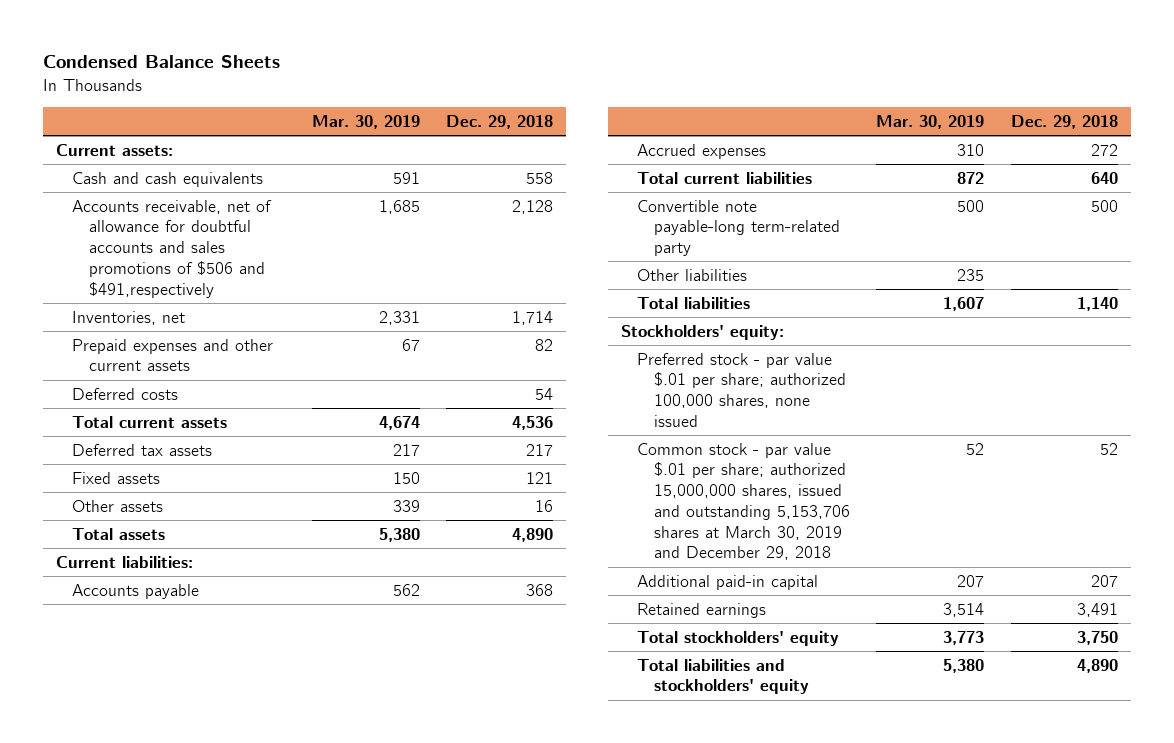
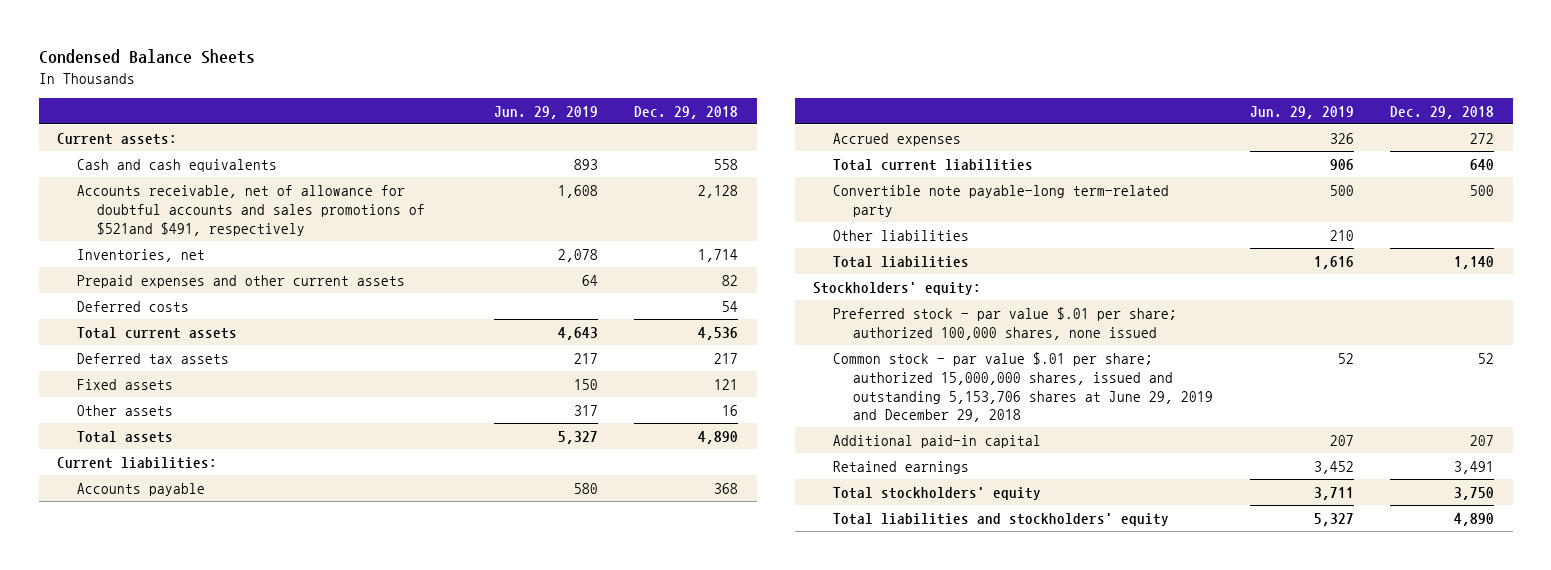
[311,115,420,130] Mar. 30, 2019 -> none
none -> [493,105,598,119] Jun. 29, 2019
[72,199,273,298] Accounts receivable, net of allowance for doubtful accounts and sales promotions of $506 and $491,respectively -> [77,184,426,236] Accounts receivable, net of allowance for doubtful accounts and sales promotions of $521and $491, respectively
[637,442,851,561] Common stock - par value $.01 per share; authorized 15,000,000 shares, issued and outstanding 5,153,706 shares at March 30, 2019 and December 29, 2018 -> [833,351,1214,423] Common stock - par value $.01 per share; authorized 15,000,000 shares, issued and outstanding 5,153,706 shares at June 29, 2019 and December 29, 2018

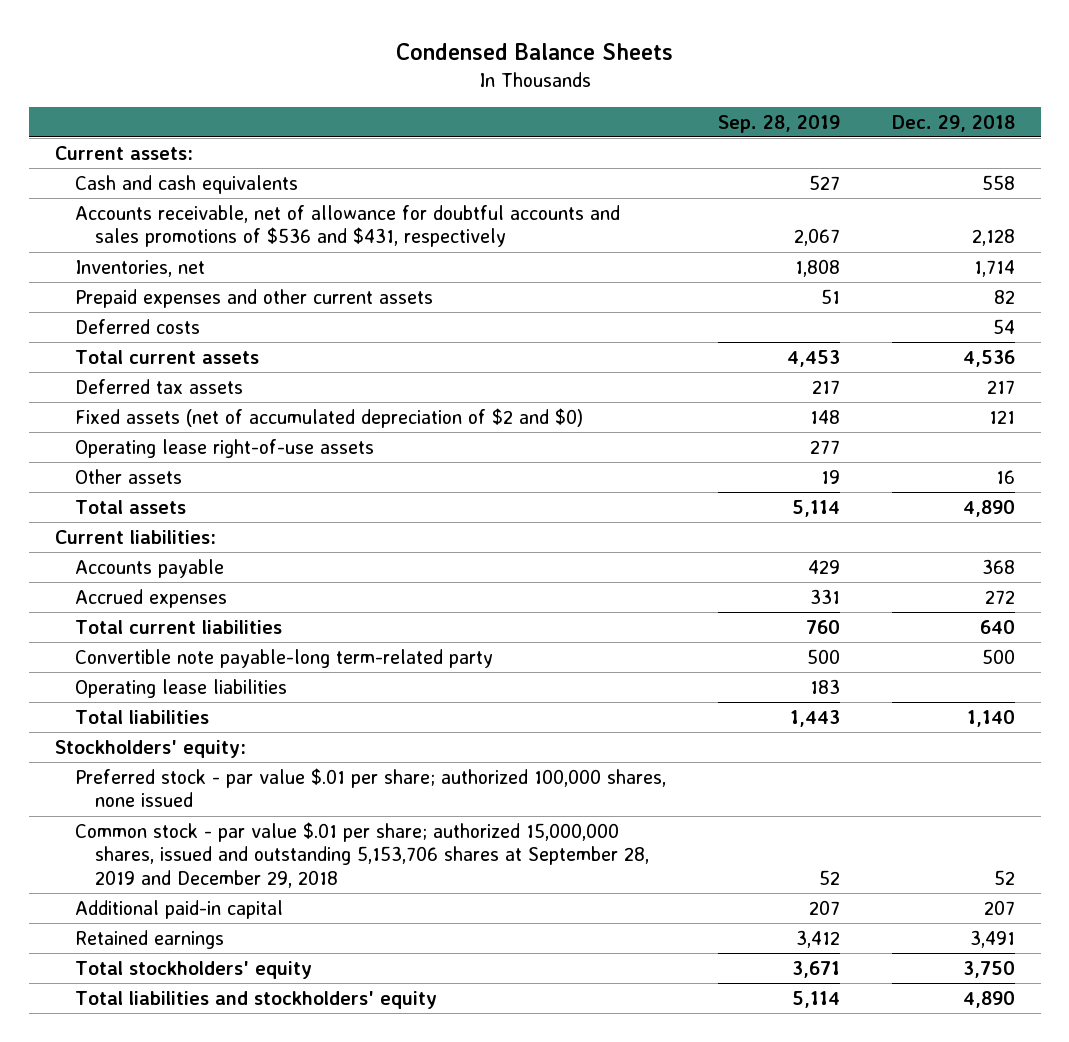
[493,105,598,119] Jun. 29, 2019 -> none
none -> [717,114,840,133] Sep. 28, 2019
[77,184,426,236] Accounts receivable, net of allowance for doubtful accounts and sales promotions of $521and $491, respectively -> [74,204,620,248] Accounts receivable, net of allowance for doubtful accounts and sales promotions of $536 and $431, respectively
[77,378,174,390] Fixed assets -> [74,407,583,428] Fixed assets (net of accumulated depreciation of $2 and $0)
none -> [74,438,374,458] Operating lease right-of-use assets
[833,229,970,241] Other liabilities -> none
none -> [74,678,287,698] Operating lease liabilities
[833,351,1214,423] Common stock - par value $.01 per share; authorized 15,000,000 shares, issued and outstanding 5,153,706 shares at June 29, 2019 and December 29, 2018 -> [74,821,649,889] Common stock - par value $.01 per share; authorized 15,000,000 shares, issued and outstanding 5,153,706 shares at September 28, 2019 and December 29, 2018

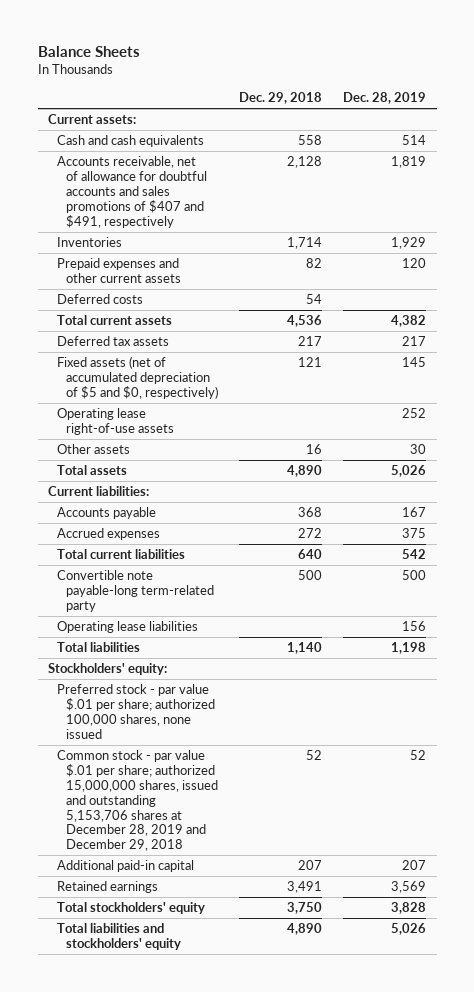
[395,42,673,60] Condensed Balance Sheets -> [37,46,140,58] Balance Sheets
[717,114,840,133] Sep. 28, 2019 -> none
none -> [343,92,427,105] Dec. 28, 2019
[74,204,620,248] Accounts receivable, net of allowance for doubtful accounts and sales promotions of $536 and $431, respectively -> [57,156,208,228] Accounts receivable, net of allowance for doubtful accounts and sales promotions of $407 and $491, respectively
[74,259,205,277] Inventories, net -> [57,237,123,248] Inventories
[74,407,583,428] Fixed assets (net of accumulated depreciation of $2 and $0) -> [57,356,219,399] Fixed assets (net of accumulated depreciation of $5 and $0, respectively)
[74,821,649,889] Common stock - par value $.01 per share; authorized 15,000,000 shares, issued and outstanding 5,153,706 shares at September 28, 2019 and December 29, 2018 -> [57,750,219,852] Common stock - par value $.01 per share; authorized 15,000,000 shares, issued and outstanding 5,153,706 shares at December 28, 2019 and December 29, 2018

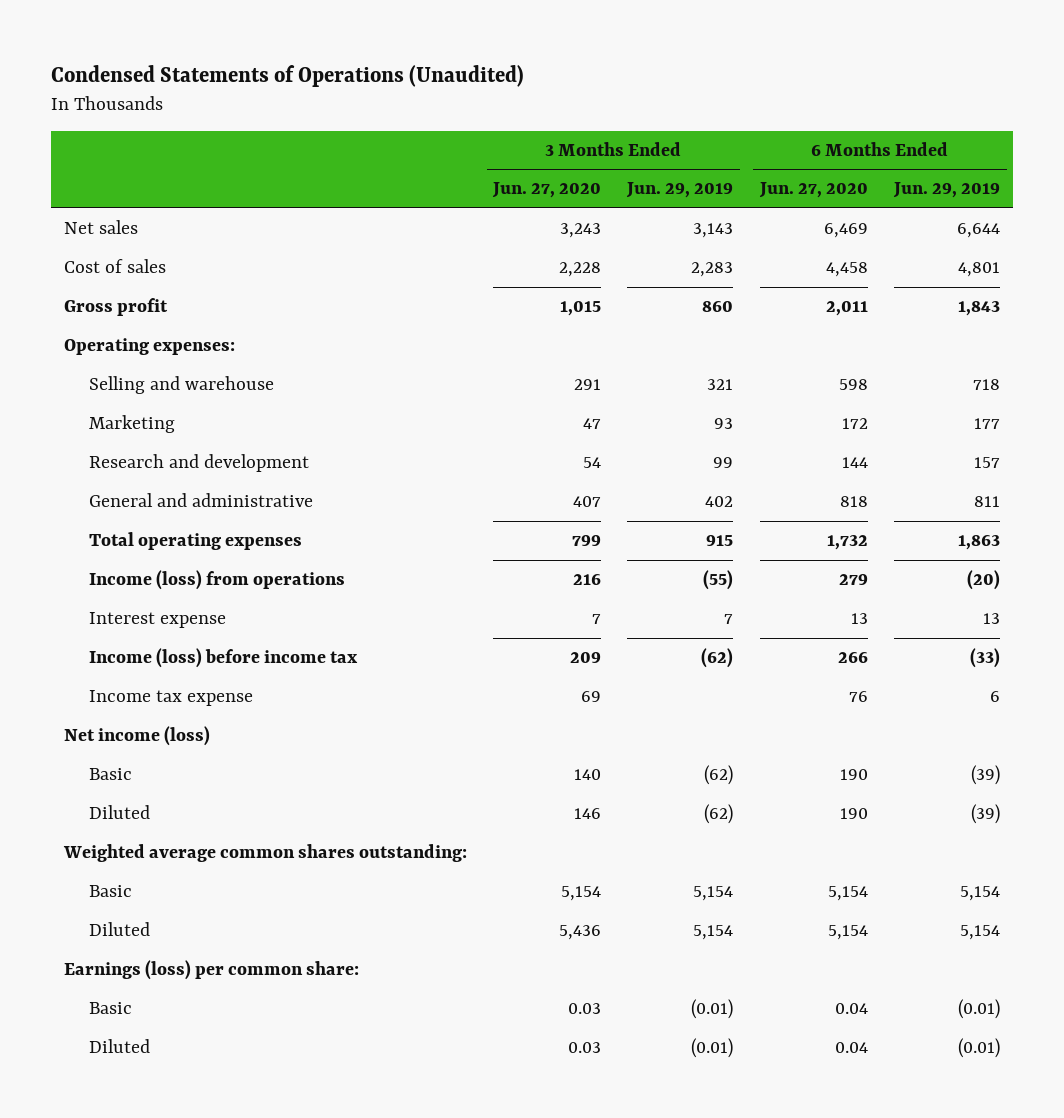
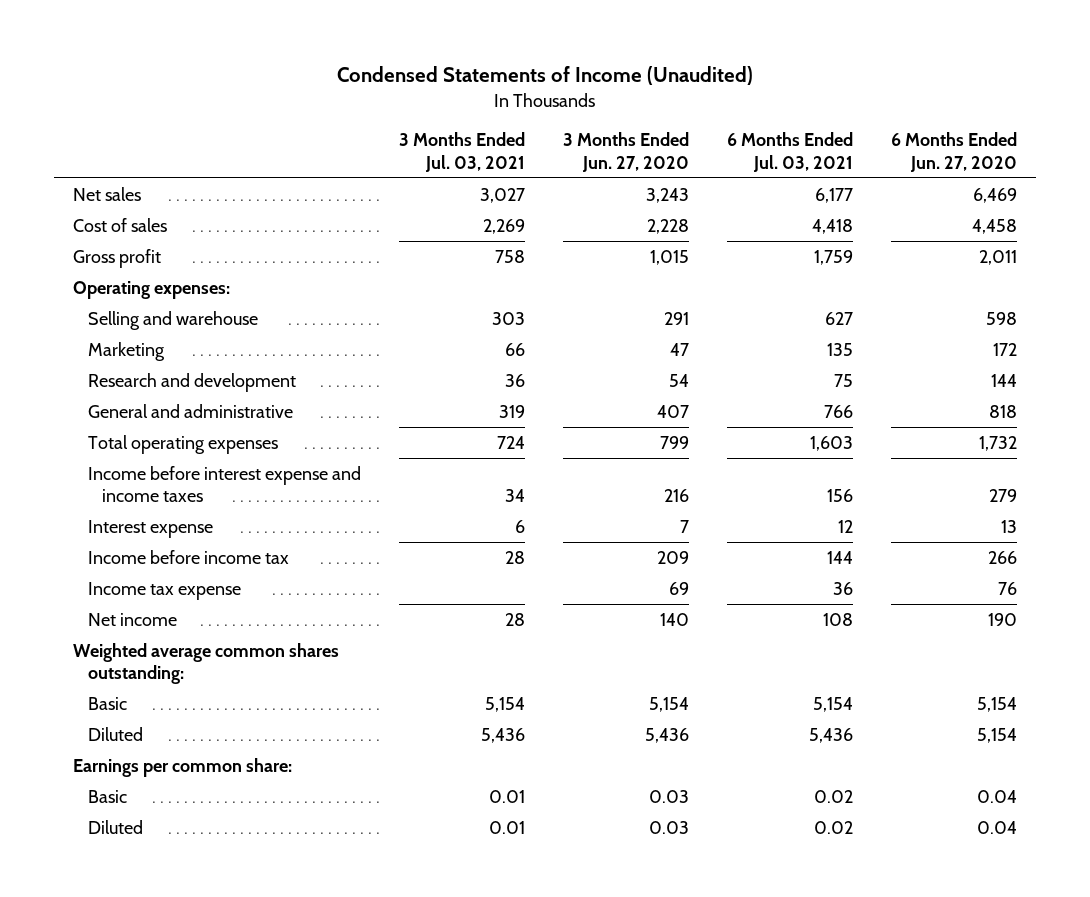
[50,65,524,88] Condensed Statements of Operations (Unaudited) -> [337,66,754,86] Condensed Statements of Income (Unaudited)
[626,182,734,199] Jun. 29, 2019 -> none
[893,182,1001,199] Jun. 29, 2019 -> none
none -> [398,132,525,172] 3 Months Ended Jul. 03, 2021
none -> [726,132,853,172] 6 Months Ended Jul. 03, 2021
[89,570,346,591] Income (loss) from operations -> [87,465,361,503] Income before interest expense and income taxes
[89,648,359,669] Income (loss) before income tax -> [87,549,289,564] Income before income tax
[63,726,210,747] Net income (loss) -> none
[89,805,151,820] Diluted -> none
[89,768,133,781] Basic -> [87,612,177,626] Net income
[63,960,359,981] Earnings (loss) per common share: -> [73,757,293,777] Earnings per common share:

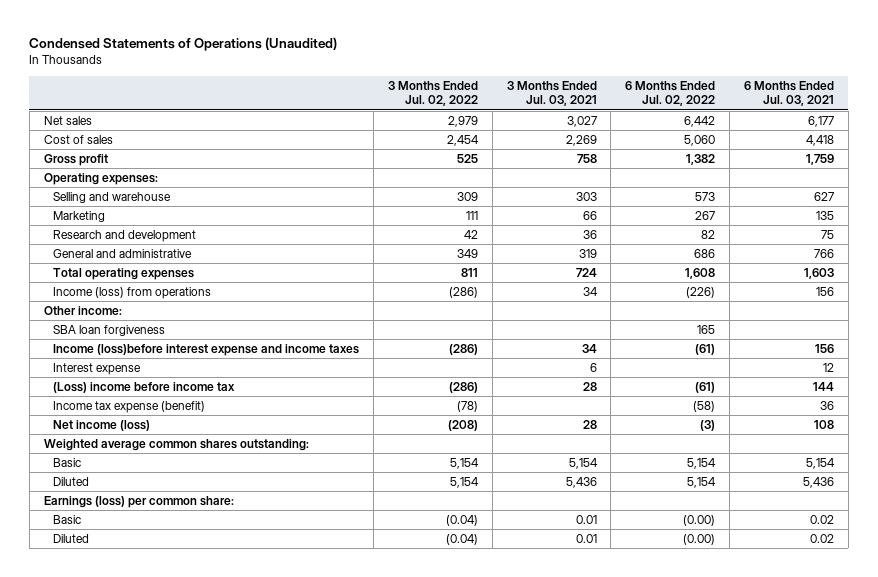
[337,66,754,86] Condensed Statements of Income (Unaudited) -> [29,36,338,51] Condensed Statements of Operations (Unaudited)
[562,132,689,172] 3 Months Ended Jun. 27, 2020 -> none
[890,132,1017,172] 6 Months Ended Jun. 27, 2020 -> none
none -> [387,80,478,107] 3 Months Ended Jul. 02, 2022
none -> [625,80,716,107] 6 Months Ended Jul. 02, 2022
[87,465,361,503] Income before interest expense and income taxes -> [53,287,212,300] Income (loss) from operations
none -> [43,306,122,316] Other income:
none -> [53,325,166,337] SBA loan forgiveness
none -> [53,344,360,357] Income (loss)before interest expense and income taxes
[87,549,289,564] Income before income tax -> [53,382,236,394] (Loss) income before income tax
[87,581,241,600] Income tax expense -> [53,401,206,414] Income tax expense (benefit)
[87,612,177,626] Net income -> [53,420,151,432] Net income (loss)
[73,757,293,777] Earnings per common share: -> [43,496,234,509] Earnings (loss) per common share:

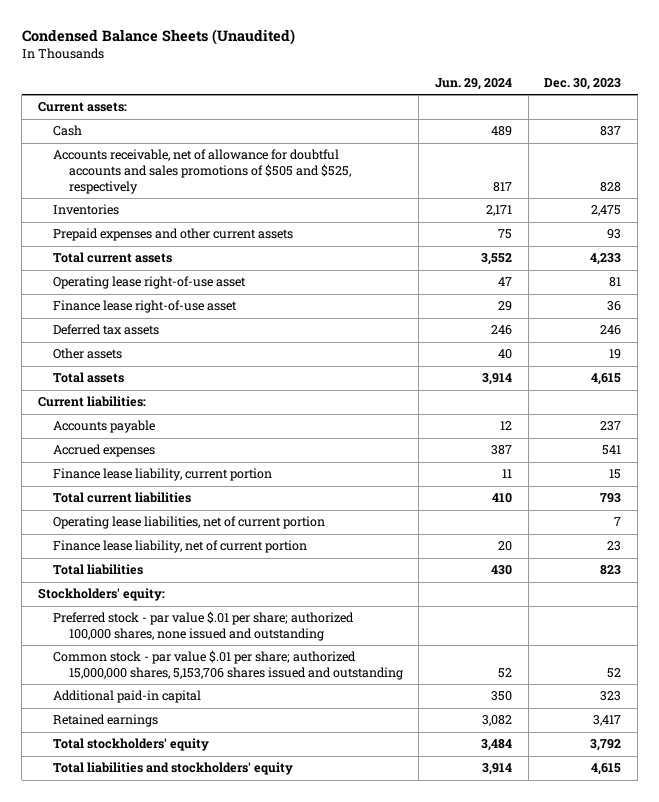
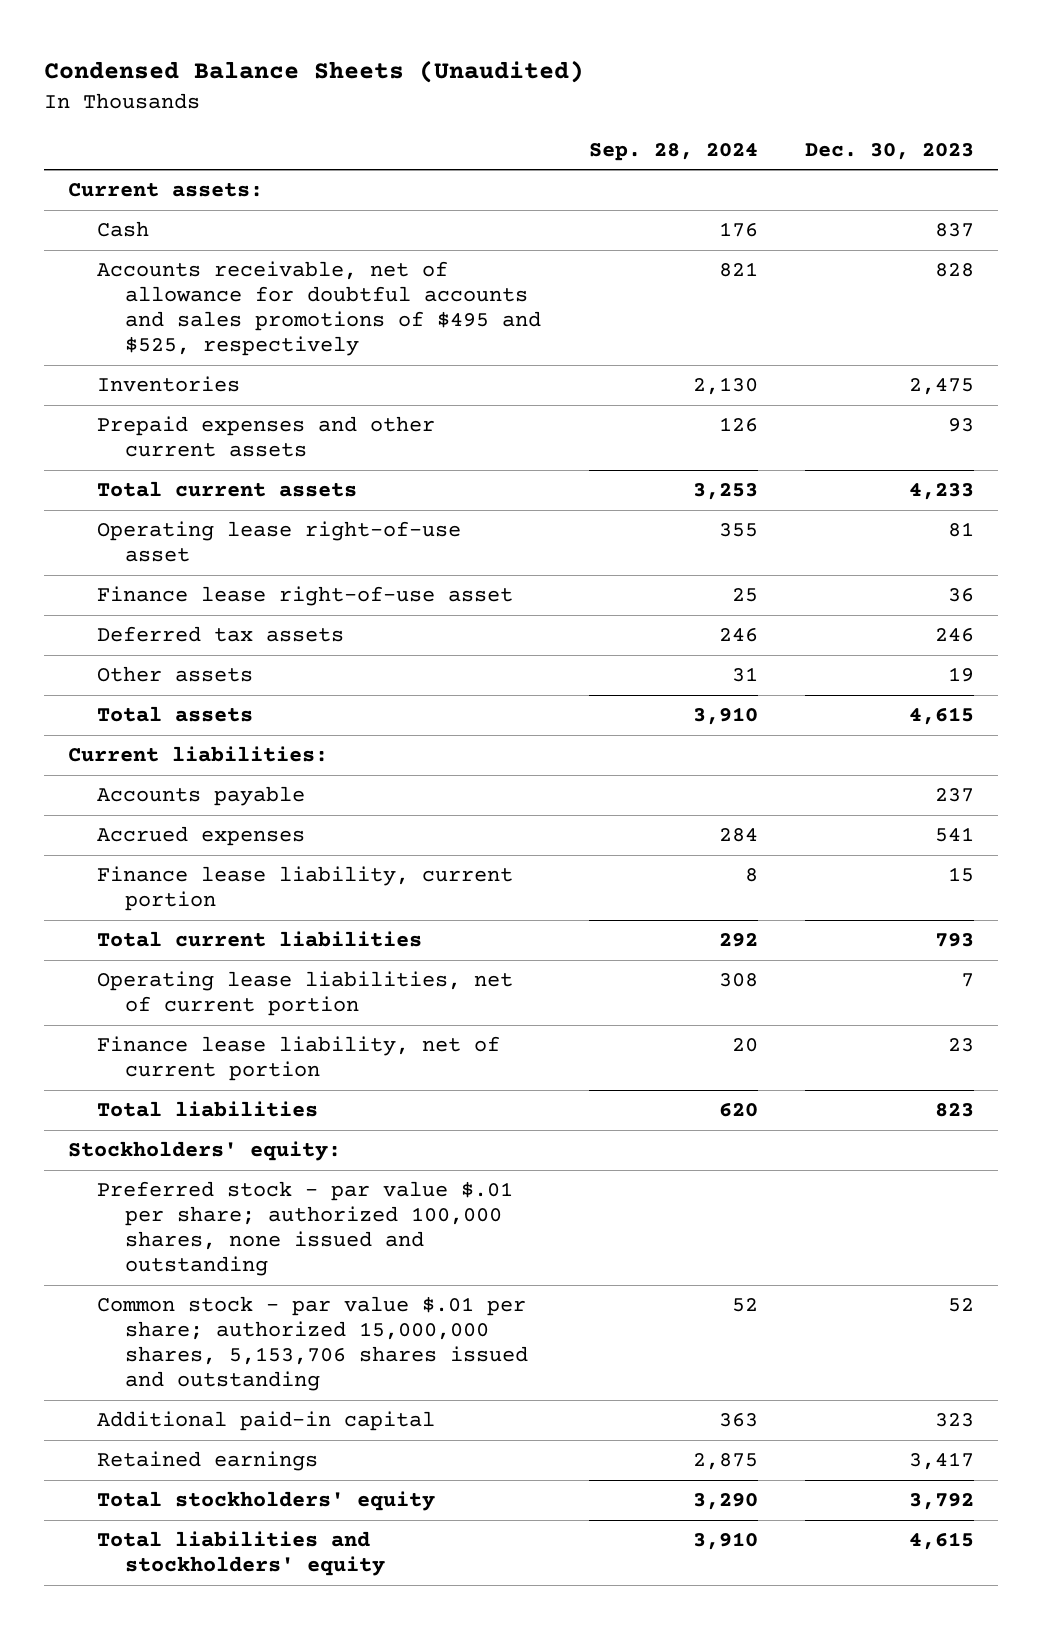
[435,78,513,91] Jun. 29, 2024 -> none
none -> [588,142,758,161] Sep. 28, 2024
[53,149,351,194] Accounts receivable, net of allowance for doubtful accounts and sales promotions of $505 and $525, respectively -> [96,261,542,357] Accounts receivable, net of allowance for doubtful accounts and sales promotions of $495 and $525, respectively

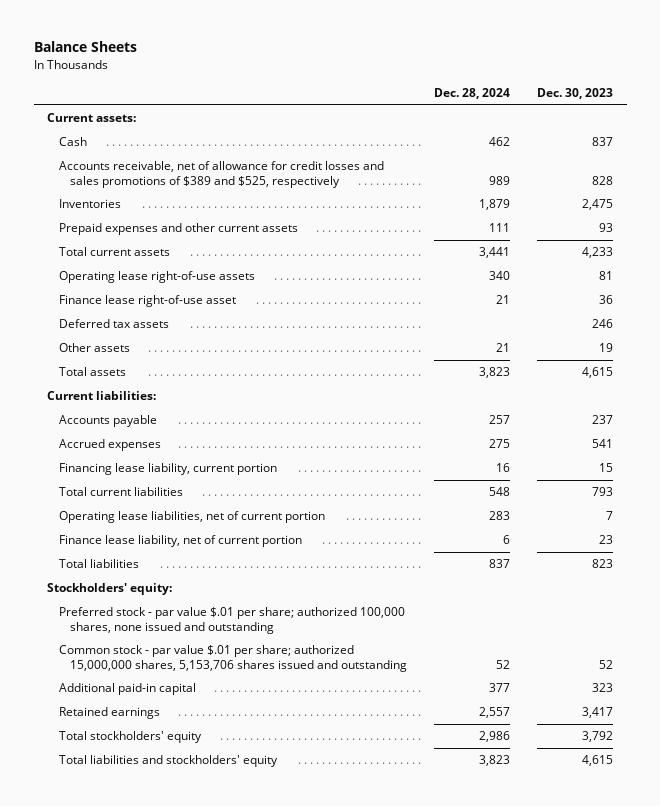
[44,60,585,84] Condensed Balance Sheets (Unaudited) -> [33,41,137,53] Balance Sheets
[588,142,758,161] Sep. 28, 2024 -> none
none -> [434,88,511,100] Dec. 28, 2024
[96,261,542,357] Accounts receivable, net of allowance for doubtful accounts and sales promotions of $495 and $525, respectively -> [58,161,384,188] Accounts receivable, net of allowance for credit losses and sales promotions of $389 and $525, respectively
[96,521,461,563] Operating lease right-of-use asset -> [58,271,255,284] Operating lease right-of-use assets
[96,866,513,912] Finance lease liability, current portion -> [58,463,277,476] Financing lease liability, current portion

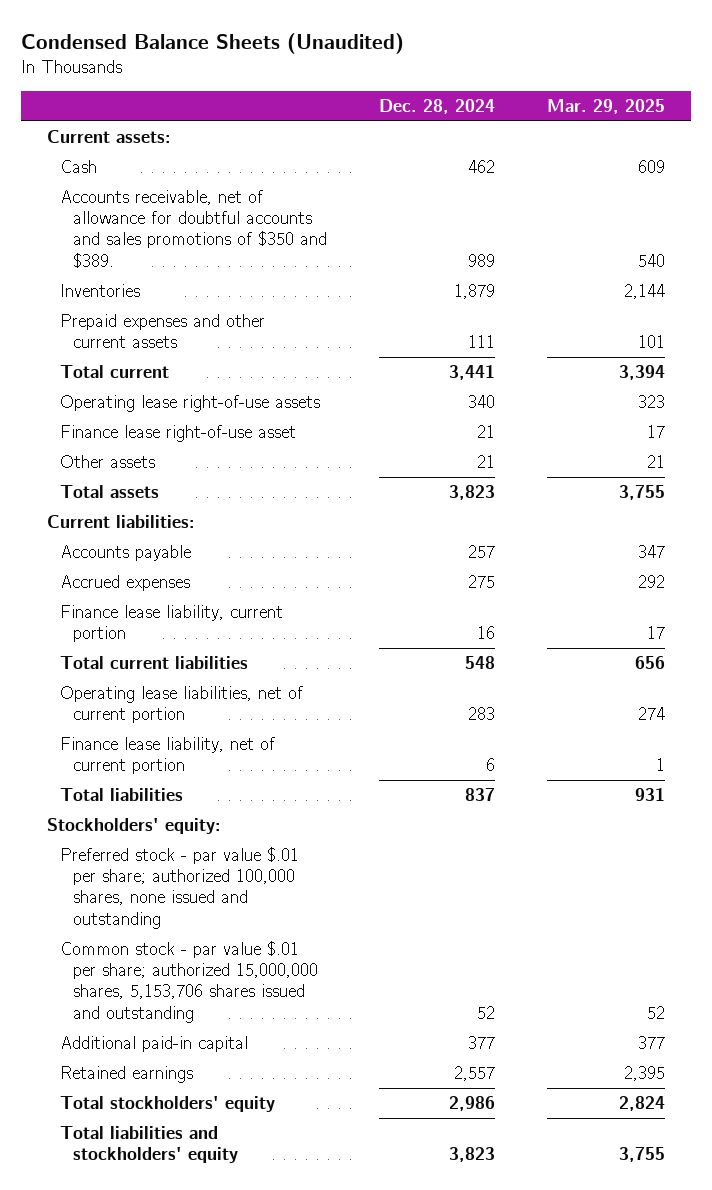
[33,41,137,53] Balance Sheets -> [21,32,405,54] Condensed Balance Sheets (Unaudited)
[537,88,614,100] Dec. 30, 2023 -> none
none -> [547,98,666,114] Mar. 29, 2025
[58,161,384,188] Accounts receivable, net of allowance for credit losses and sales promotions of $389 and $525, respectively -> [60,190,328,268] Accounts receivable, net of allowance for doubtful accounts and sales promotions of $350 and $389.
[58,247,170,257] Total current assets -> [60,365,170,379] Total current
[58,319,169,329] Deferred tax assets -> none
[58,463,277,476] Financing lease liability, current portion -> [60,605,284,643] Finance lease liability, current portion

